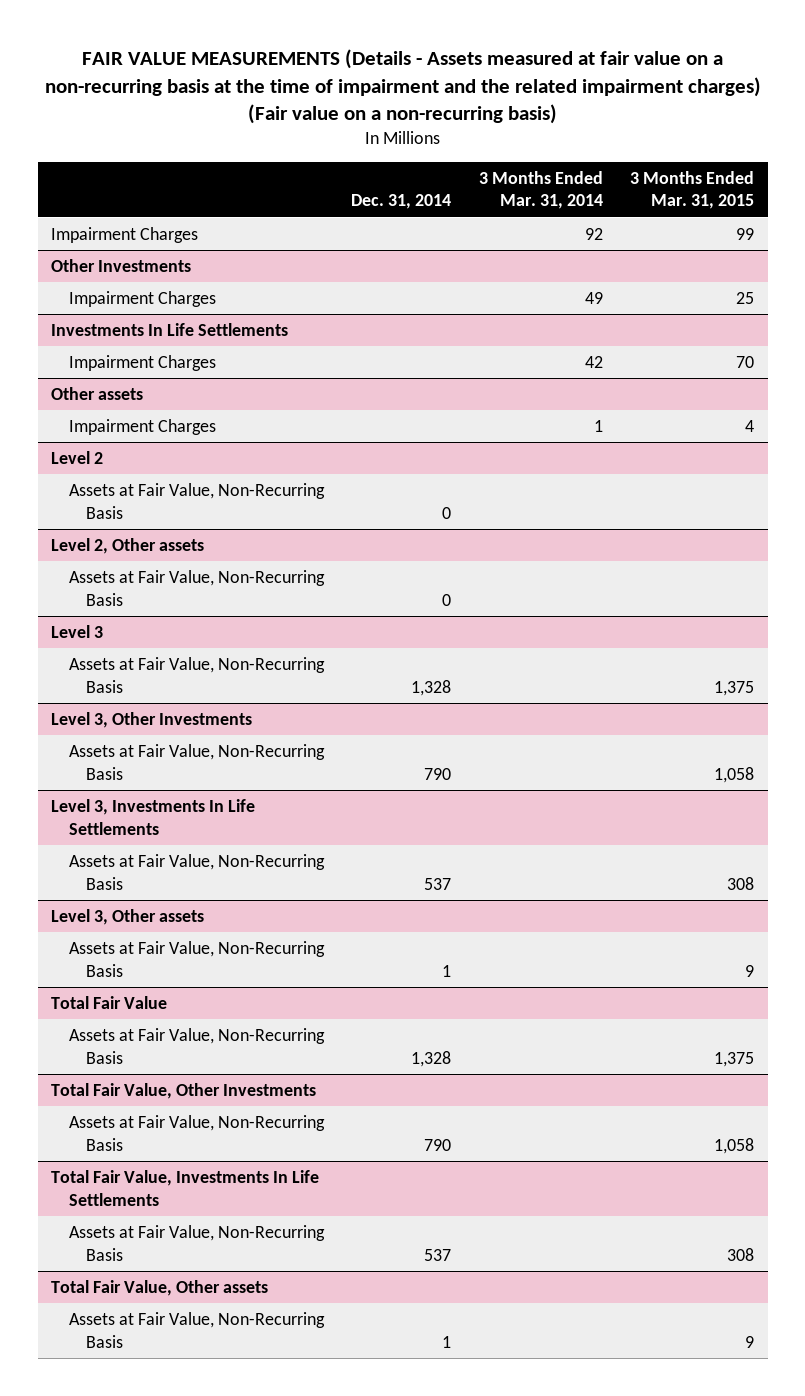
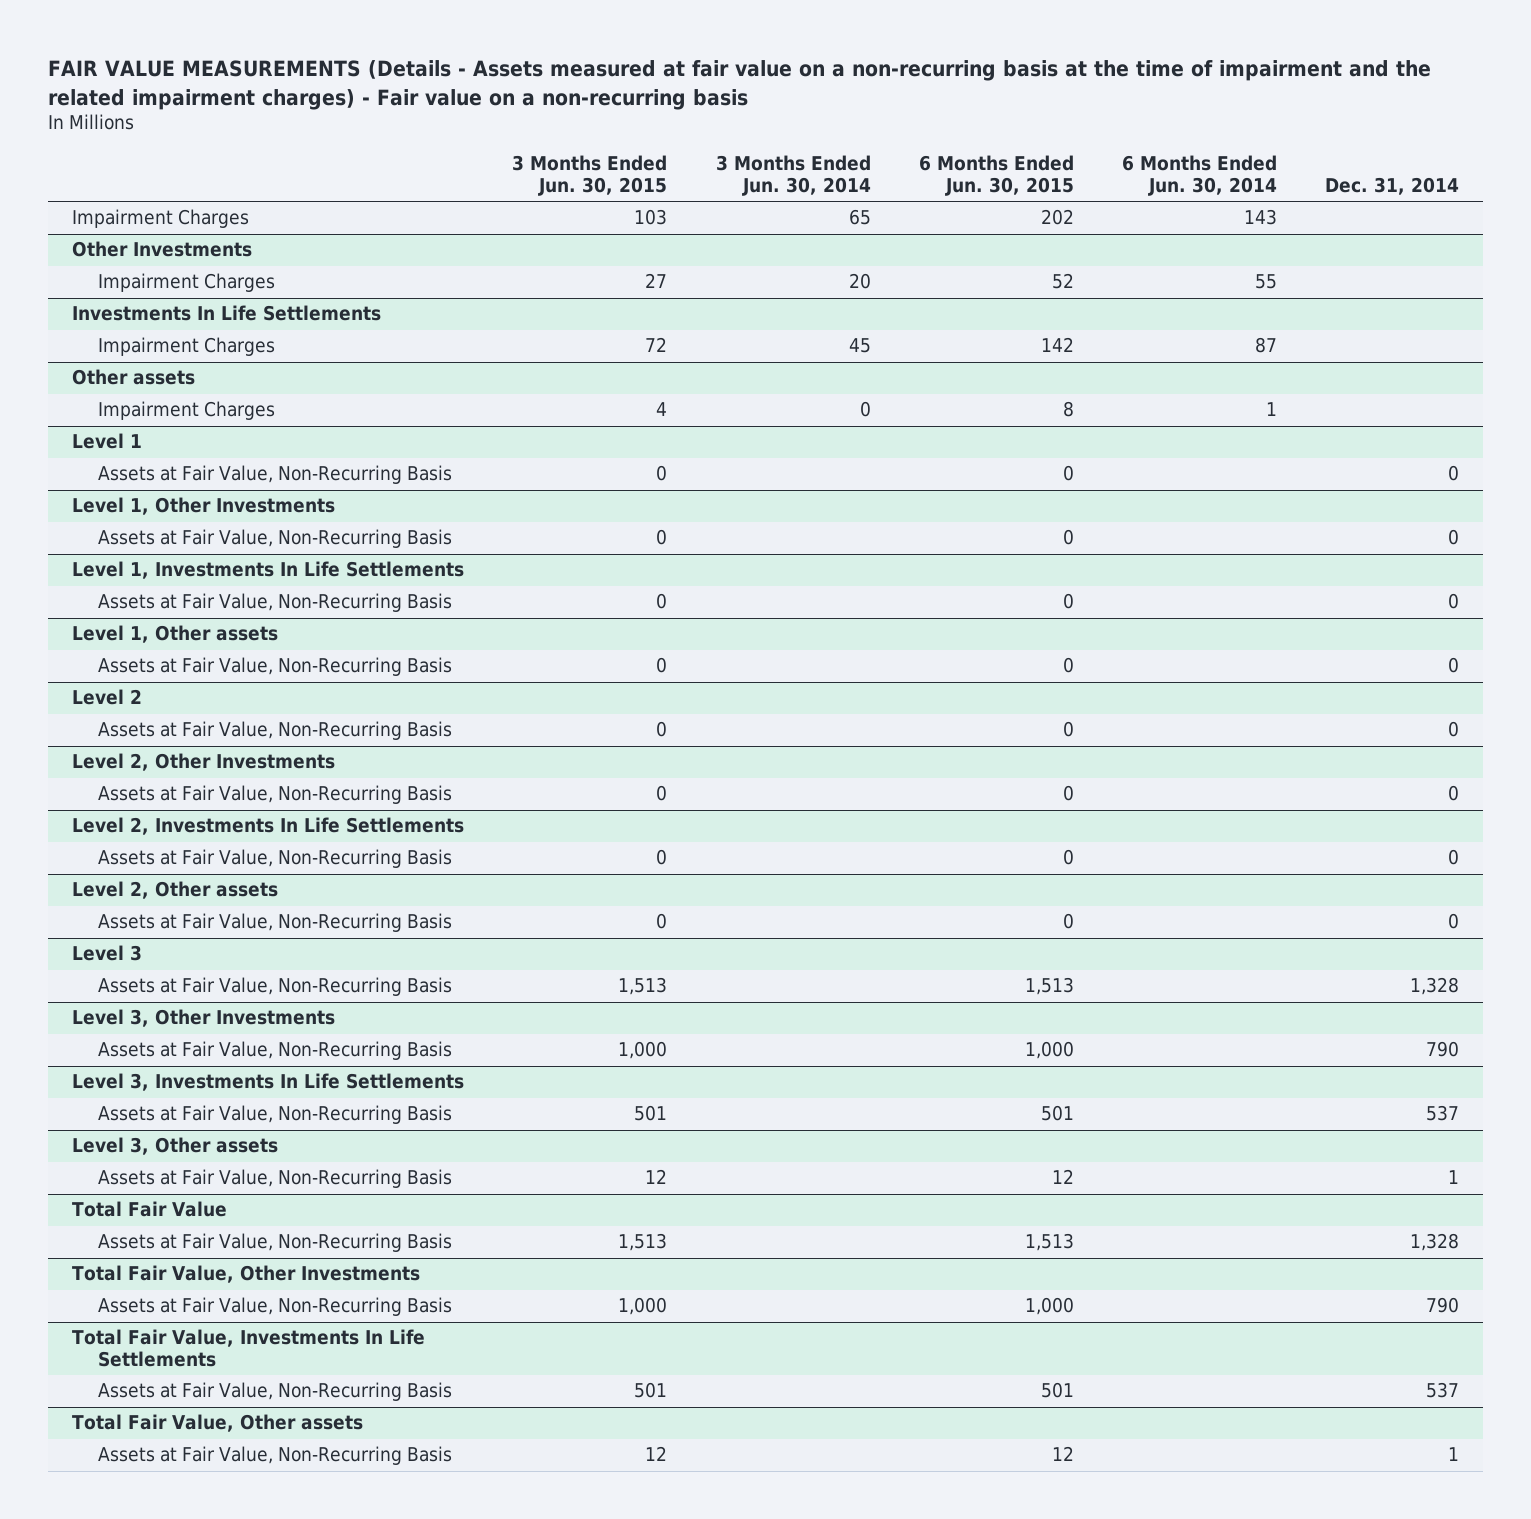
[44,49,761,125] FAIR VALUE MEASUREMENTS (Details - Assets measured at fair value on a non-recurring basis at the time of impairment and the related impairment charges) (Fair value on a non-recurring basis) -> [47,60,1431,110] FAIR VALUE MEASUREMENTS (Details - Assets measured at fair value on a non-recurring basis at the time of impairment and the related impairment charges) - Fair value on a non-recurring basis
[478,170,603,210] 3 Months Ended Mar. 31, 2014 -> none
[630,170,755,210] 3 Months Ended Mar. 31, 2015 -> none
none -> [512,155,668,197] 3 Months Ended Jun. 30, 2015
none -> [715,155,871,197] 3 Months Ended Jun. 30, 2014
none -> [918,155,1074,197] 6 Months Ended Jun. 30, 2015
none -> [1122,155,1278,197] 6 Months Ended Jun. 30, 2014
none -> [72,433,143,450] Level 1
none -> [98,465,453,485] Assets at Fair Value, Non-Recurring Basis
none -> [72,497,336,516] Level 1, Other Investments
none -> [98,529,453,549] Assets at Fair Value, Non-Recurring Basis
none -> [72,561,465,580] Level 1, Investments In Life Settlements
none -> [98,593,453,613] Assets at Fair Value, Non-Recurring Basis
none -> [72,625,279,644] Level 1, Other assets
none -> [98,657,453,677] Assets at Fair Value, Non-Recurring Basis
none -> [72,753,336,772] Level 2, Other Investments
none -> [98,785,453,805] Assets at Fair Value, Non-Recurring Basis
none -> [72,817,465,836] Level 2, Investments In Life Settlements
none -> [98,849,453,869] Assets at Fair Value, Non-Recurring Basis

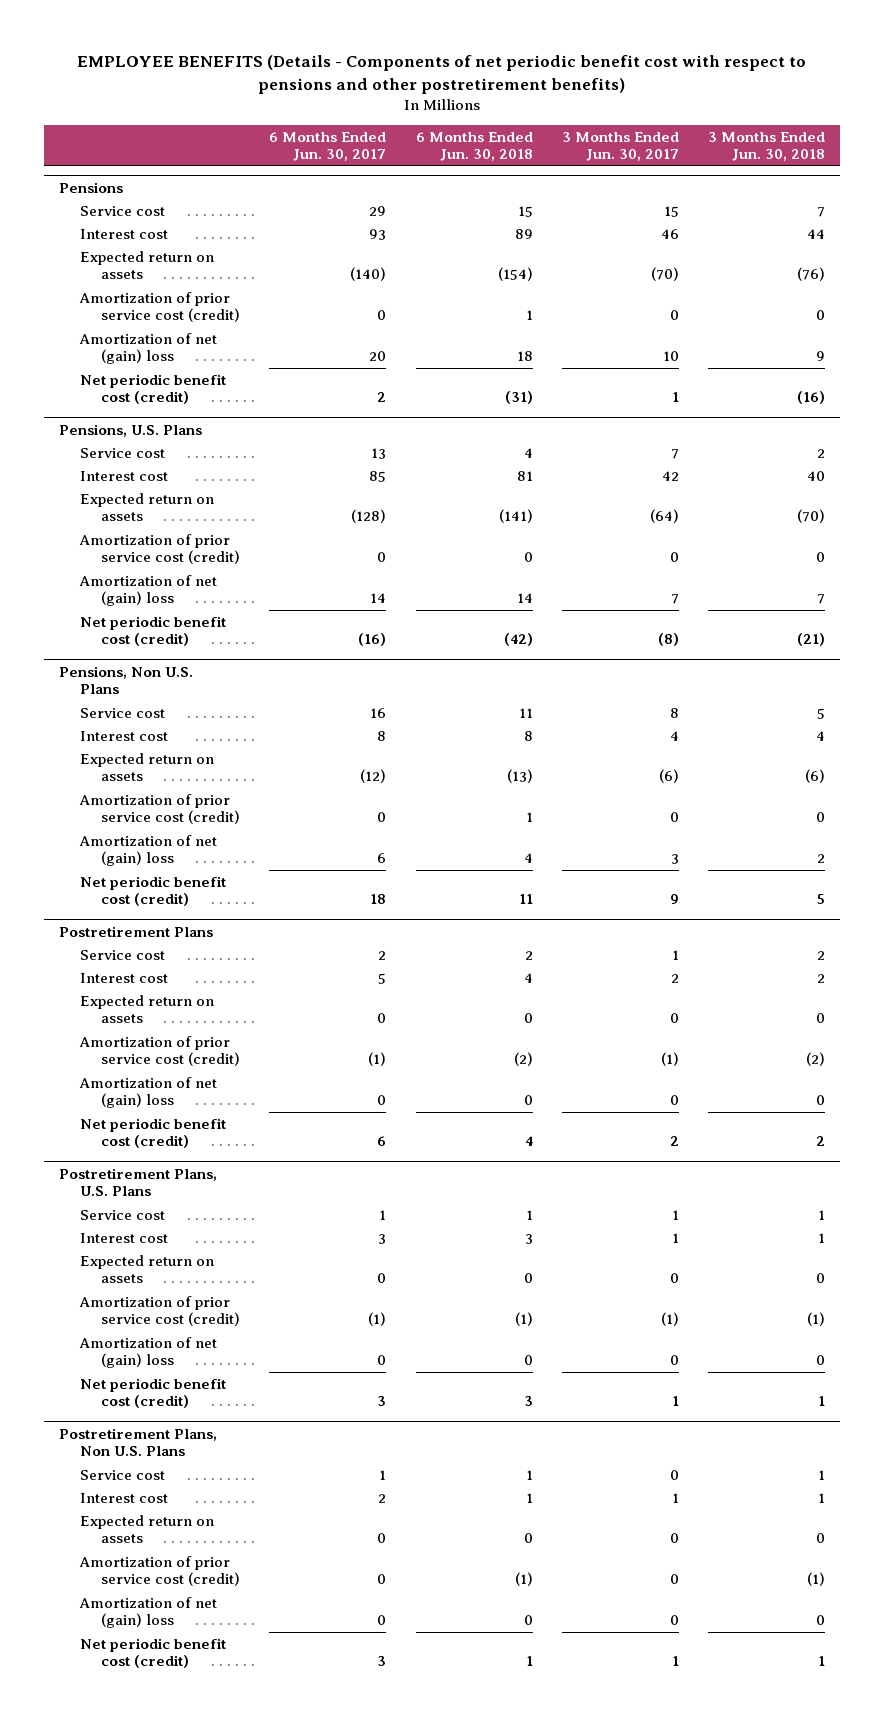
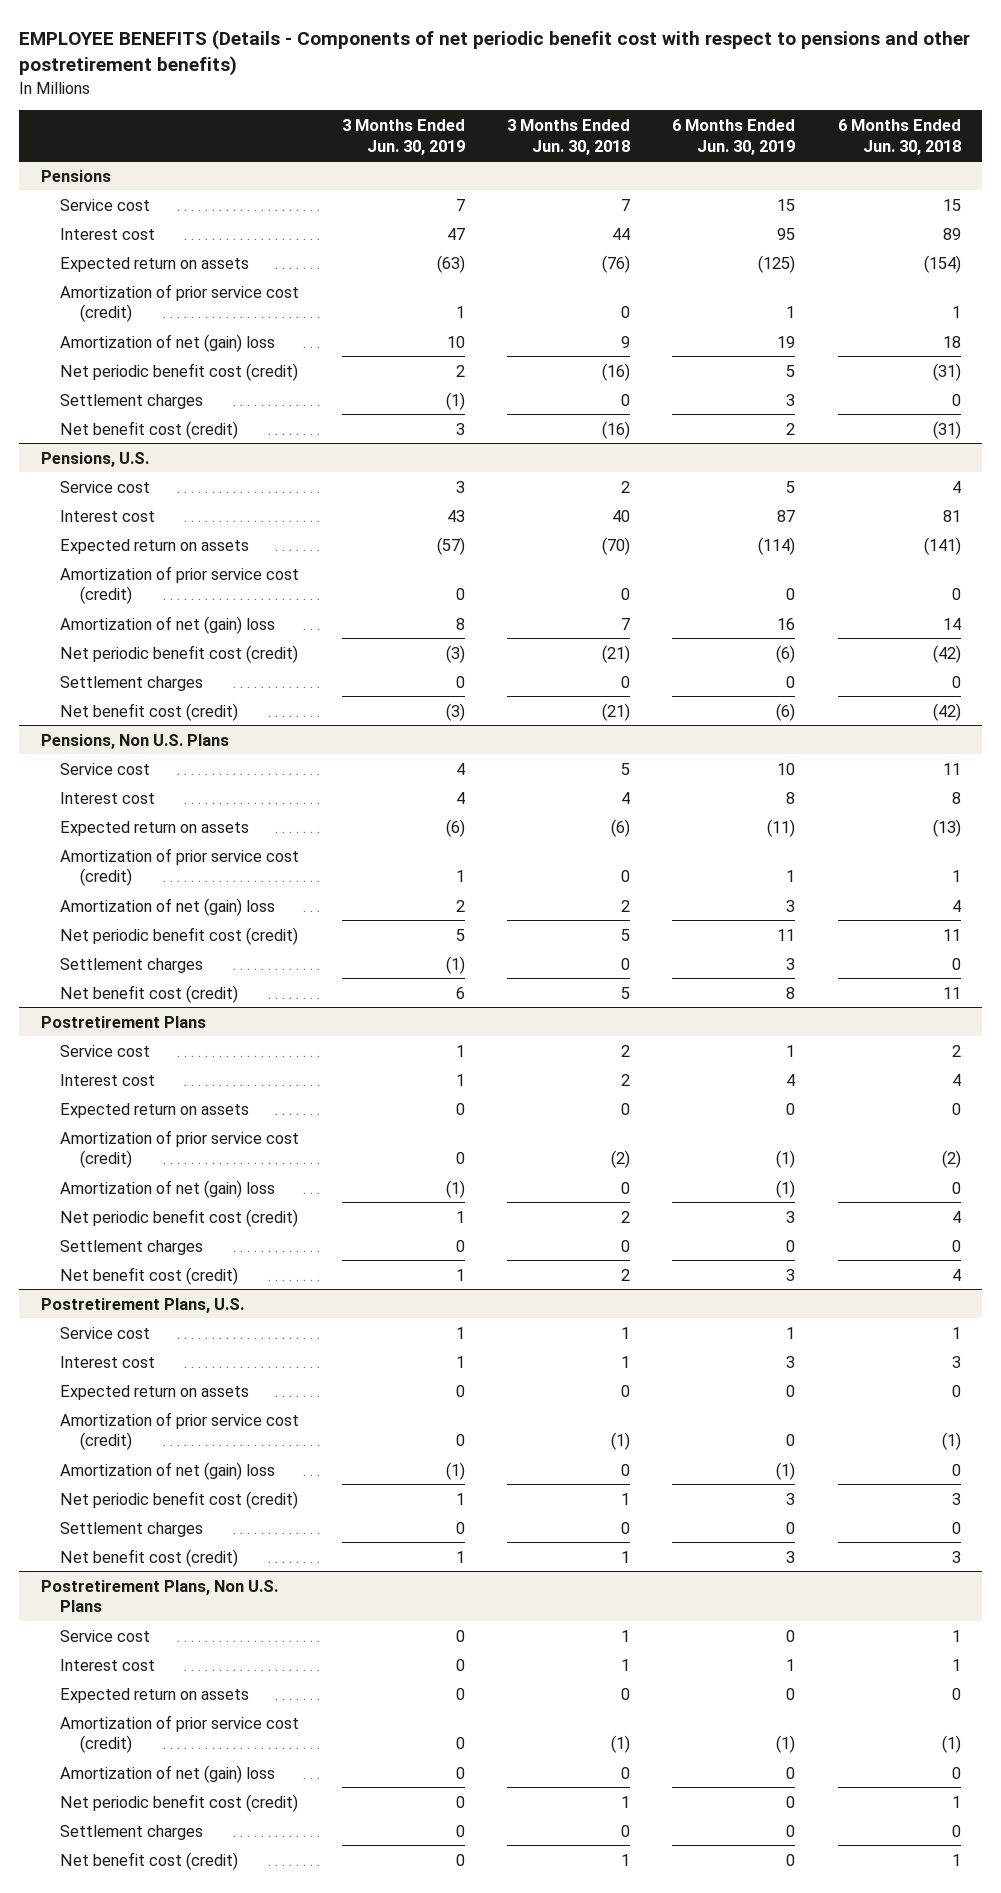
[269,131,387,162] 6 Months Ended Jun. 30, 2017 -> none
[561,131,679,162] 3 Months Ended Jun. 30, 2017 -> none
none -> [341,118,465,155] 3 Months Ended Jun. 30, 2019
none -> [672,118,796,155] 6 Months Ended Jun. 30, 2019
none -> [60,393,204,409] Settlement charges
none -> [60,420,239,439] Net benefit cost (credit)
[58,423,202,437] Pensions, U.S. Plans -> [40,451,149,467] Pensions, U.S.
none -> [60,675,204,691] Settlement charges
none -> [60,702,239,721] Net benefit cost (credit)
none -> [60,957,204,973] Settlement charges
none -> [60,984,239,1003] Net benefit cost (credit)
none -> [60,1239,204,1255] Settlement charges
none -> [60,1266,239,1285] Net benefit cost (credit)
[58,1167,217,1197] Postretirement Plans, U.S. Plans -> [40,1297,244,1313] Postretirement Plans, U.S.
none -> [60,1521,204,1537] Settlement charges
none -> [60,1548,239,1567] Net benefit cost (credit)
none -> [60,1824,204,1840] Settlement charges
none -> [60,1851,239,1870] Net benefit cost (credit)

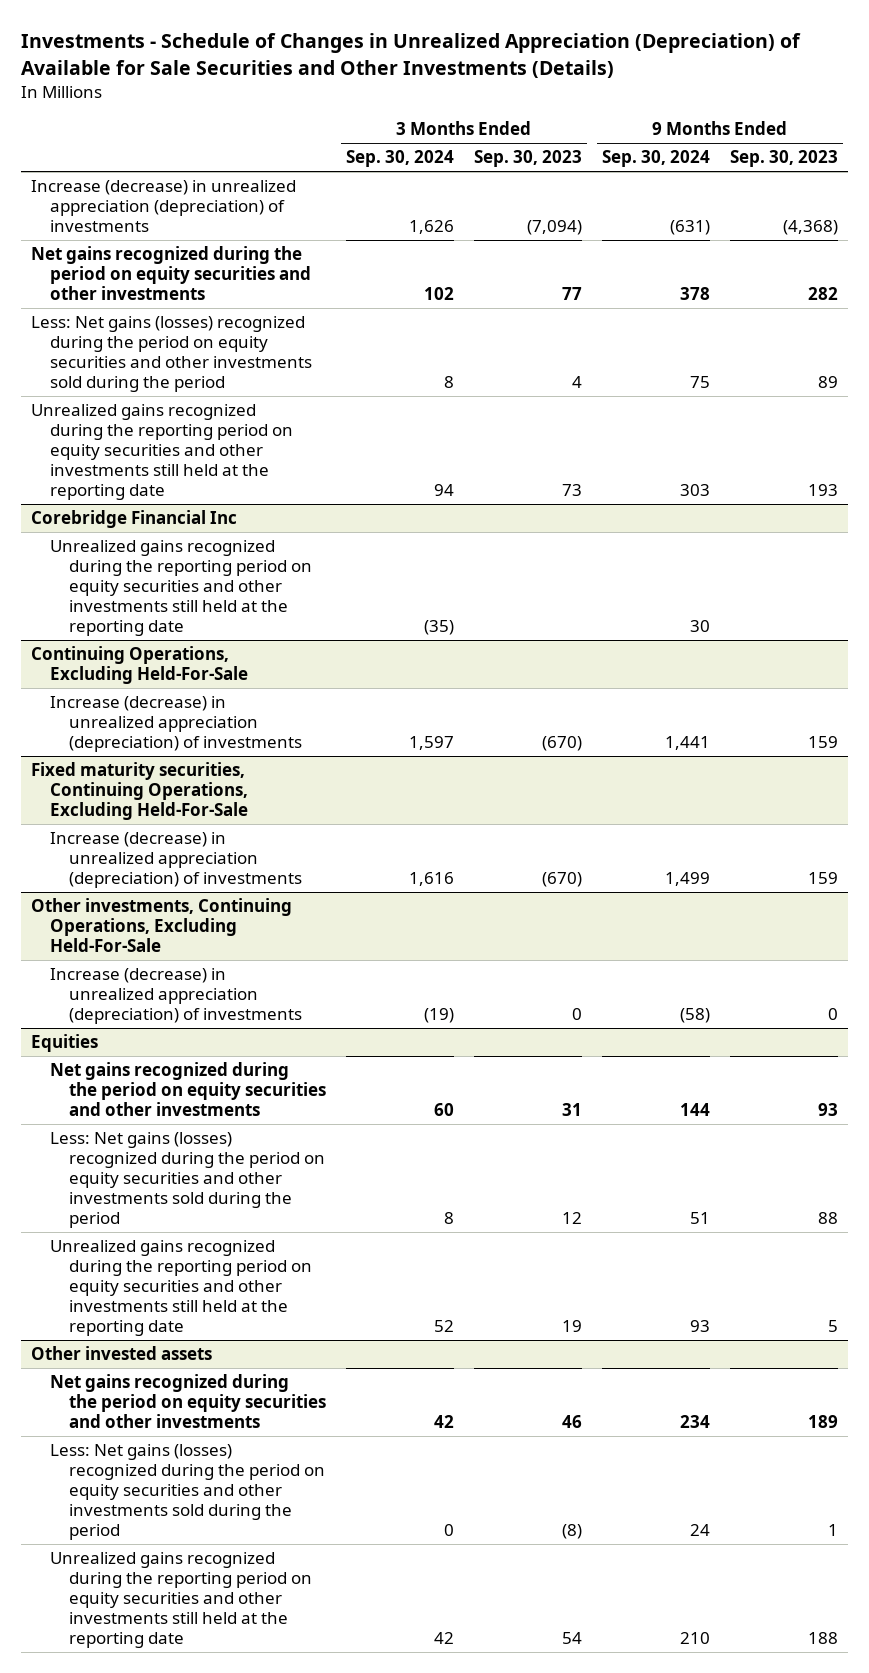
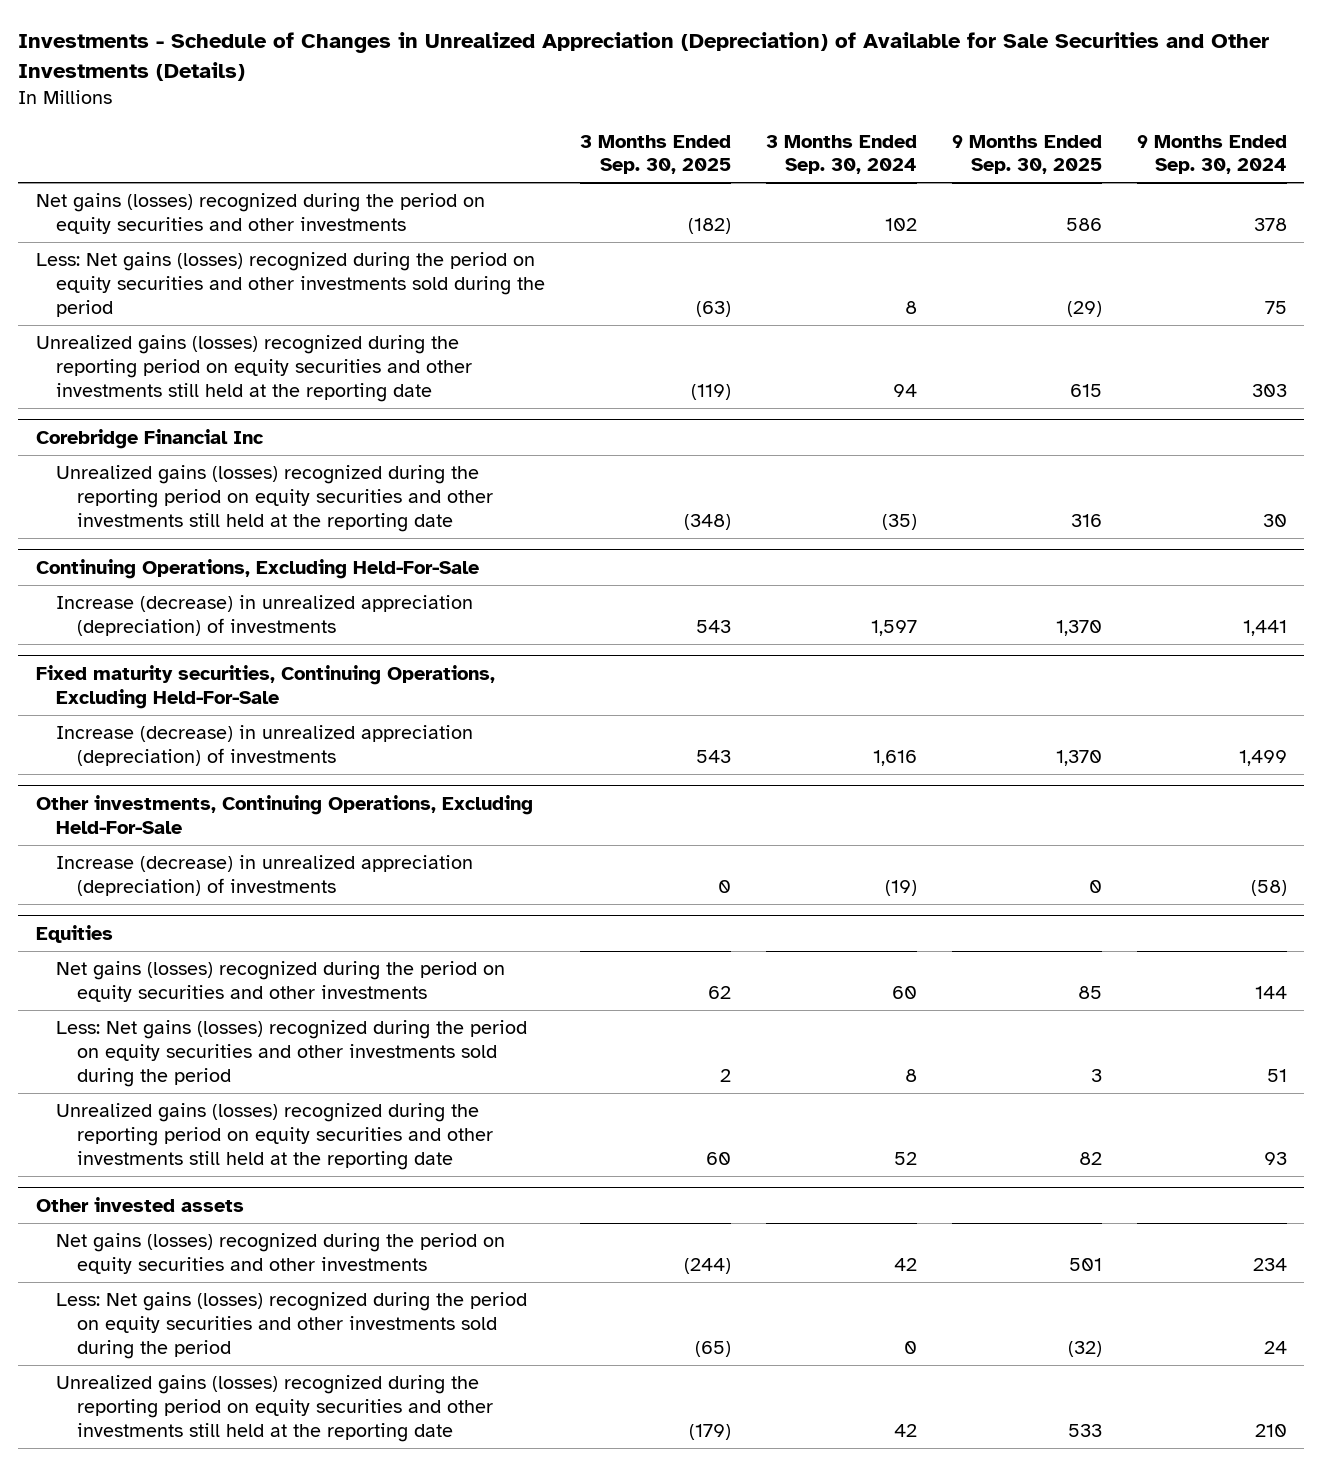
[473,150,582,168] Sep. 30, 2023 -> none
[729,150,838,168] Sep. 30, 2023 -> none
none -> [580,134,732,175] 3 Months Ended Sep. 30, 2025
none -> [951,134,1102,175] 9 Months Ended Sep. 30, 2025
[31,180,297,233] Increase (decrease) in unrealized appreciation (depreciation) of investments -> none
[31,246,312,301] Net gains recognized during the period on equity securities and other investments -> [35,192,485,234] Net gains (losses) recognized during the period on equity securities and other investments
[31,404,294,500] Unrealized gains recognized during the reporting period on equity securities and other investments still held at the reporting date -> [35,334,473,402] Unrealized gains (losses) recognized during the reporting period on equity securities and other investments still held at the reporting date
[50,540,312,636] Unrealized gains recognized during the reporting period on equity securities and other investments still held at the reporting date -> [56,464,493,532] Unrealized gains (losses) recognized during the reporting period on equity securities and other investments still held at the reporting date
[50,1062,326,1117] Net gains recognized during the period on equity securities and other investments -> [56,960,506,1002] Net gains (losses) recognized during the period on equity securities and other investments
[50,1240,312,1336] Unrealized gains recognized during the reporting period on equity securities and other investments still held at the reporting date -> [56,1102,493,1170] Unrealized gains (losses) recognized during the reporting period on equity securities and other investments still held at the reporting date
[50,1374,326,1429] Net gains recognized during the period on equity securities and other investments -> [56,1232,506,1274] Net gains (losses) recognized during the period on equity securities and other investments
[50,1552,312,1648] Unrealized gains recognized during the reporting period on equity securities and other investments still held at the reporting date -> [56,1374,493,1442] Unrealized gains (losses) recognized during the reporting period on equity securities and other investments still held at the reporting date

